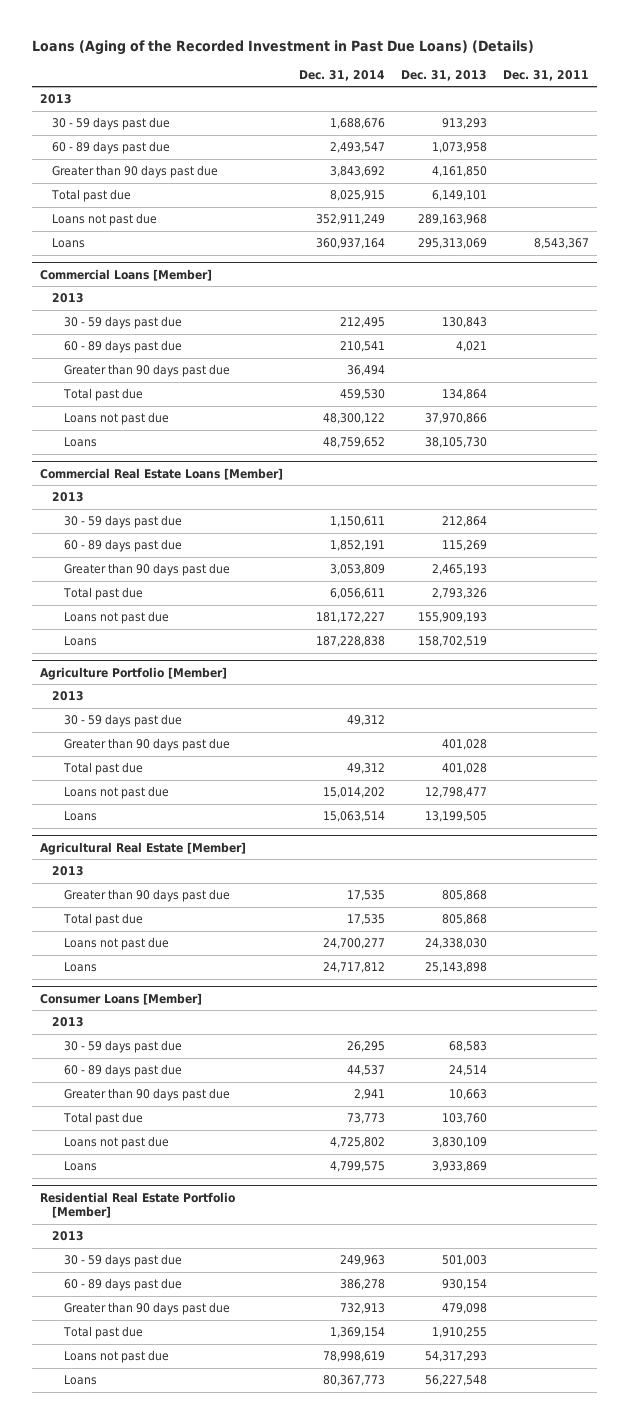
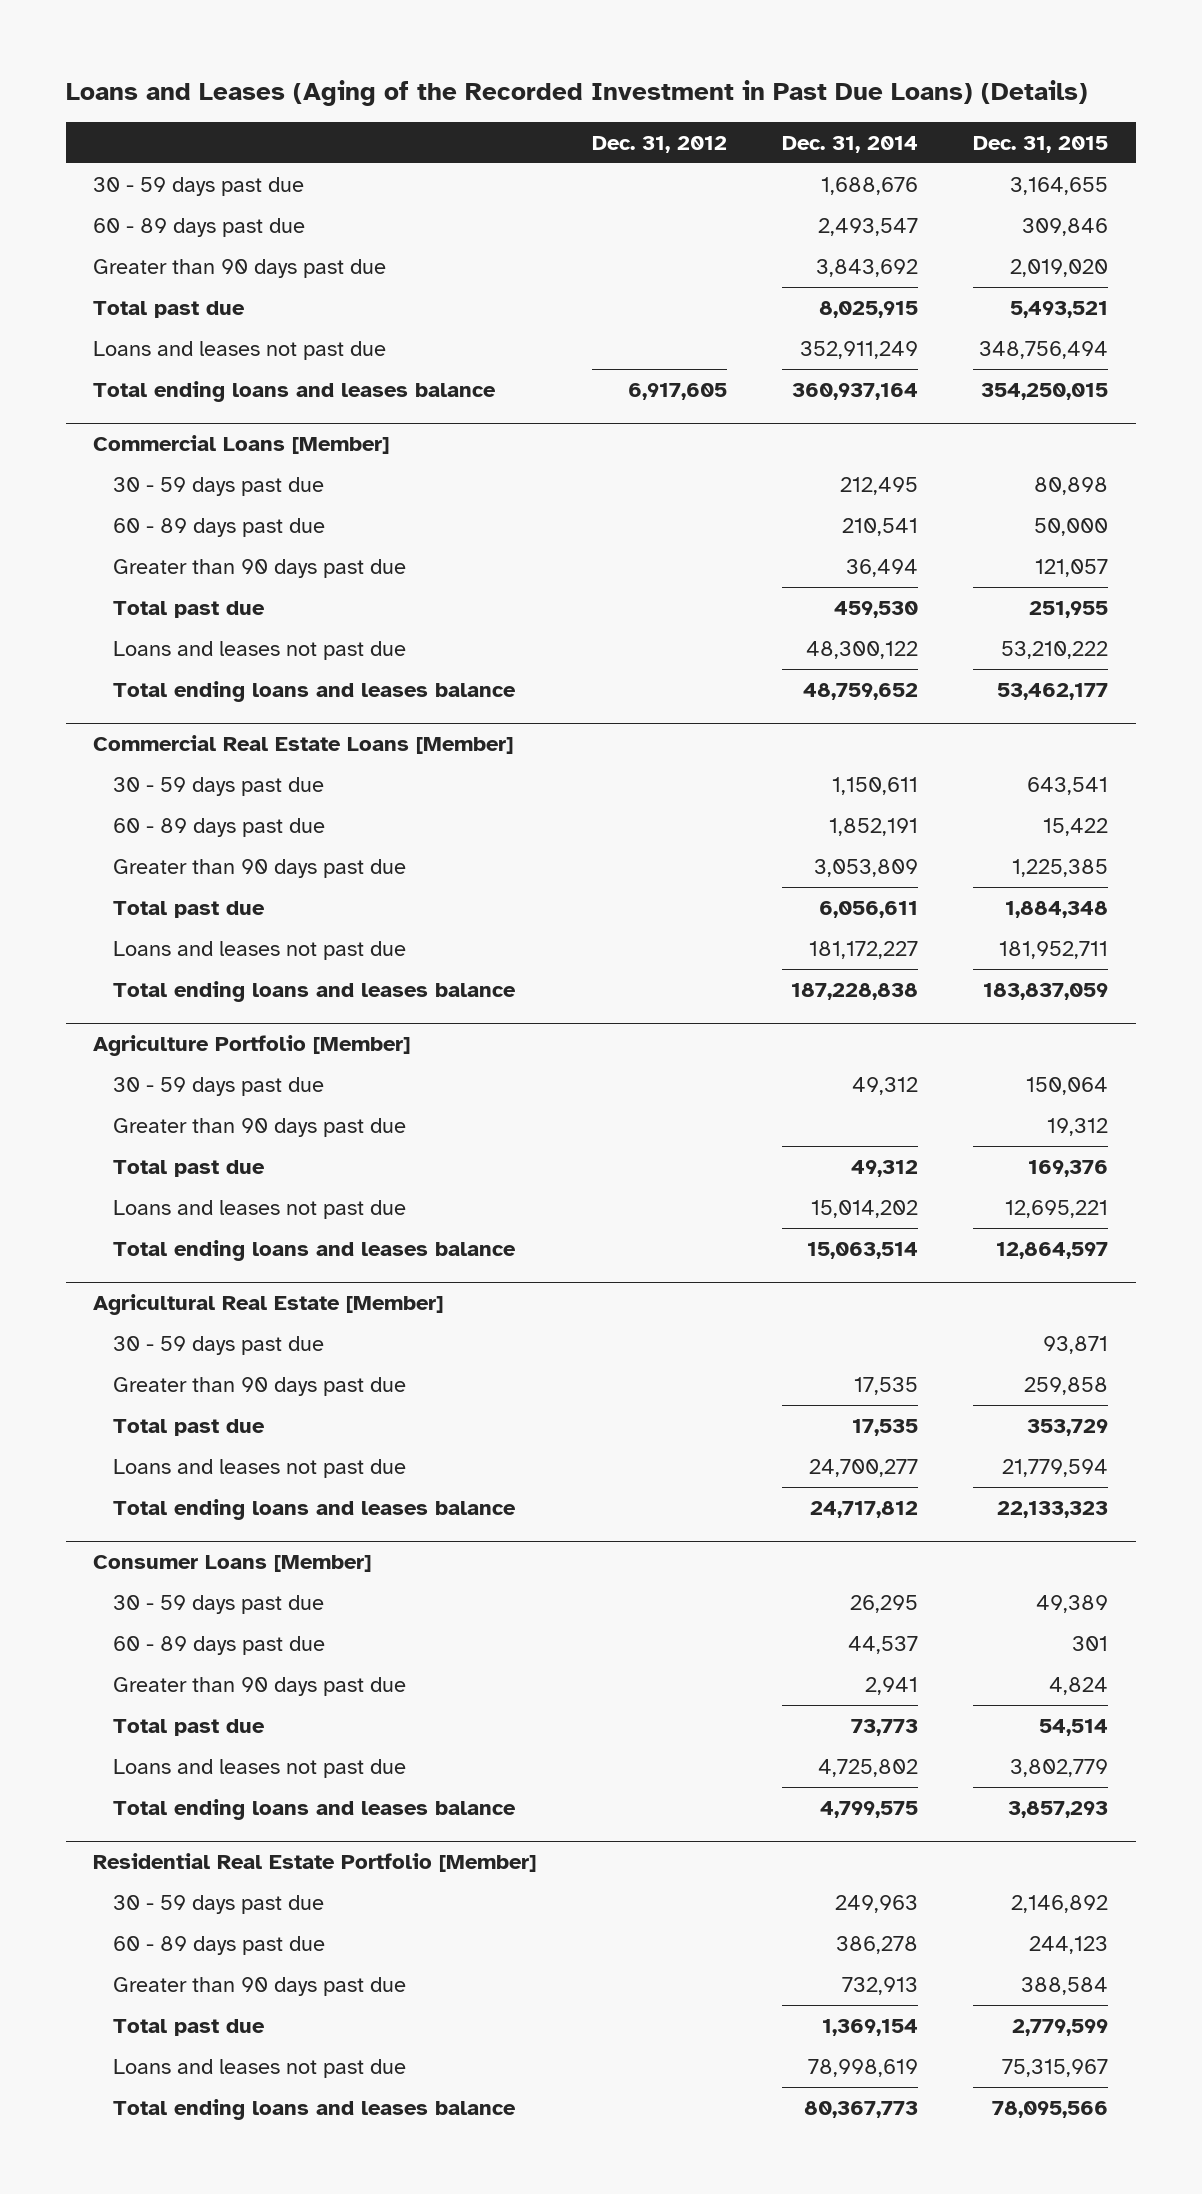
[31,39,534,55] Loans (Aging of the Recorded Investment in Past Due Loans) (Details) -> [65,79,1088,106] Loans and Leases (Aging of the Recorded Investment in Past Due Loans) (Details)
[400,69,487,81] Dec. 31, 2013 -> none
[502,69,589,81] Dec. 31, 2011 -> none
none -> [591,135,727,153] Dec. 31, 2012
none -> [973,135,1109,153] Dec. 31, 2015
[39,94,72,105] 2013 -> none
[51,213,157,227] Loans not past due -> [93,340,387,360] Loans and leases not past due
[51,238,85,249] Loans -> [93,380,497,402] Total ending loans and leases balance
[51,293,84,304] 2013 -> none
[63,412,169,426] Loans not past due -> [113,640,407,660] Loans and leases not past due
[63,437,97,448] Loans -> [113,680,517,702] Total ending loans and leases balance
[51,492,84,503] 2013 -> none
[63,611,169,625] Loans not past due -> [113,940,407,960] Loans and leases not past due
[63,636,97,647] Loans -> [113,980,517,1002] Total ending loans and leases balance
[51,691,84,702] 2013 -> none
[63,786,169,800] Loans not past due -> [113,1199,407,1219] Loans and leases not past due
[63,811,97,822] Loans -> [113,1239,517,1261] Total ending loans and leases balance
[51,866,84,877] 2013 -> none
none -> [113,1335,325,1355] 30 - 59 days past due
[63,937,169,951] Loans not past due -> [113,1458,407,1478] Loans and leases not past due
[63,962,97,973] Loans -> [113,1498,517,1520] Total ending loans and leases balance
[51,1017,84,1028] 2013 -> none
[63,1136,169,1150] Loans not past due -> [113,1758,407,1778] Loans and leases not past due
[63,1161,97,1172] Loans -> [113,1798,517,1820] Total ending loans and leases balance
[51,1231,84,1242] 2013 -> none
[63,1350,169,1364] Loans not past due -> [113,2058,407,2078] Loans and leases not past due
[63,1375,97,1386] Loans -> [113,2098,517,2120] Total ending loans and leases balance

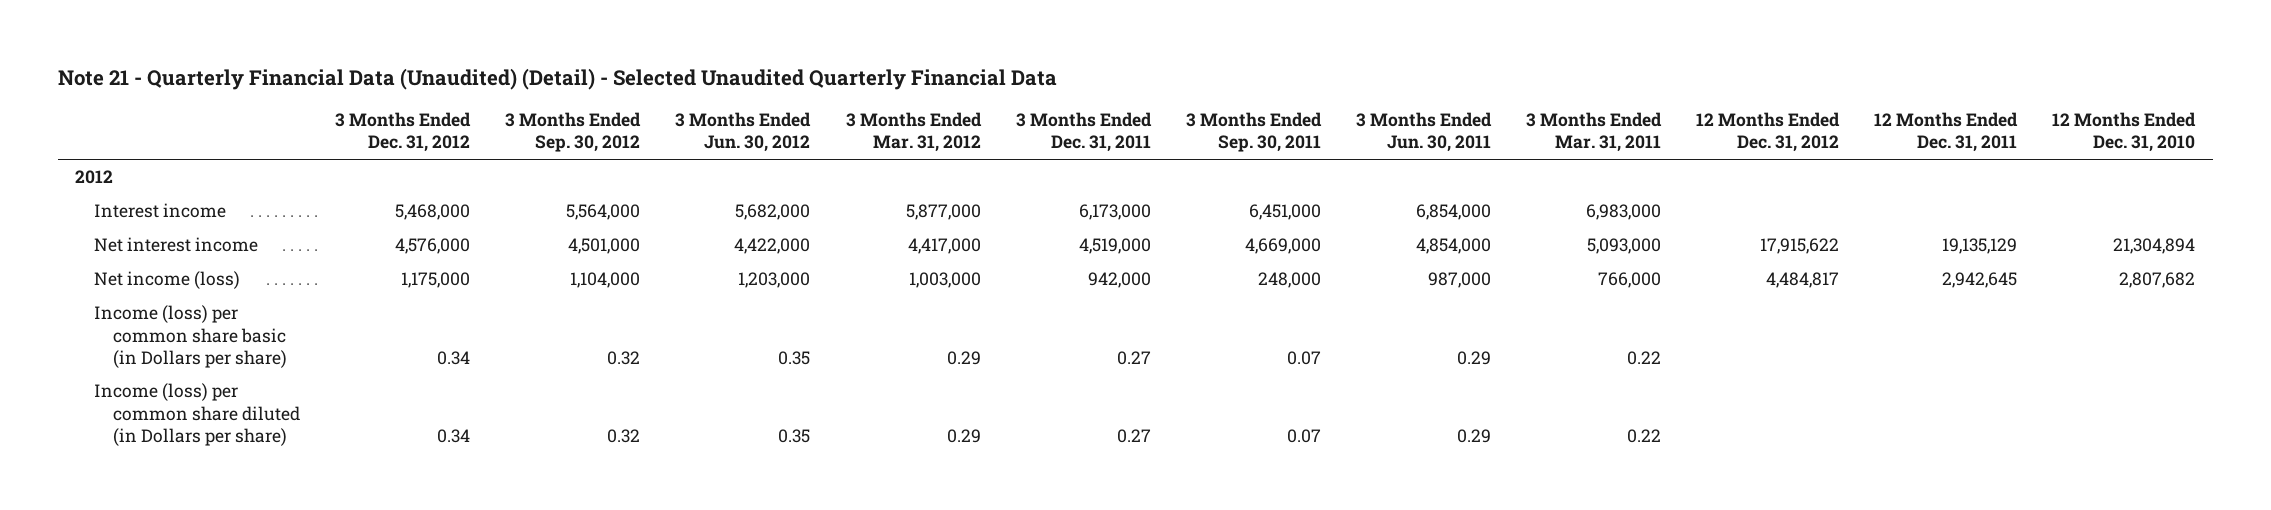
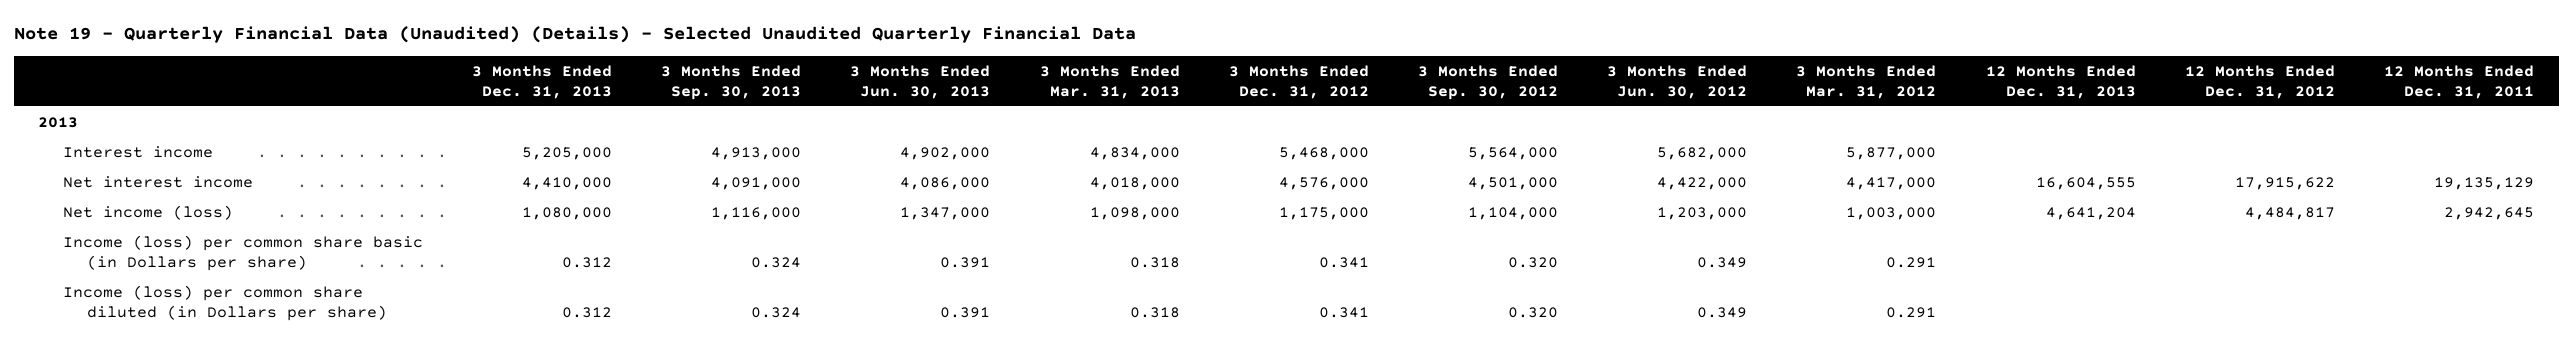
[57,68,1057,91] Note 21 - Quarterly Financial Data (Unaudited) (Detail) - Selected Unaudited Quarterly Financial Data -> [13,26,1136,44] Note 19 - Quarterly Financial Data (Unaudited) (Details) - Selected Unaudited Quarterly Financial Data
[1015,112,1152,153] 3 Months Ended Dec. 31, 2011 -> none
[1185,112,1322,153] 3 Months Ended Sep. 30, 2011 -> none
[1355,112,1492,153] 3 Months Ended Jun. 30, 2011 -> none
[1525,112,1662,153] 3 Months Ended Mar. 31, 2011 -> none
[2052,112,2197,153] 12 Months Ended Dec. 31, 2010 -> none
none -> [471,64,612,99] 3 Months Ended Dec. 31, 2013
none -> [661,64,802,100] 3 Months Ended Sep. 30, 2013
none -> [850,64,991,99] 3 Months Ended Jun. 30, 2013
none -> [1039,64,1180,99] 3 Months Ended Mar. 31, 2013
none -> [1985,64,2136,99] 12 Months Ended Dec. 31, 2013
[75,170,114,185] 2012 -> none
none -> [38,116,79,128] 2013
[437,350,471,365] 0.34 -> [1318,256,1369,268] 0.341
[607,350,641,365] 0.32 -> [1508,256,1559,268] 0.320
[778,350,811,365] 0.35 -> [1697,256,1748,268] 0.349
[946,350,981,365] 0.29 -> [1886,256,1937,268] 0.291
[437,428,471,443] 0.34 -> [1318,306,1369,318] 0.341
[607,428,641,443] 0.32 -> [1508,306,1559,318] 0.320
[778,428,811,443] 0.35 -> [1697,306,1748,318] 0.349
[946,428,981,443] 0.29 -> [1886,306,1937,318] 0.291

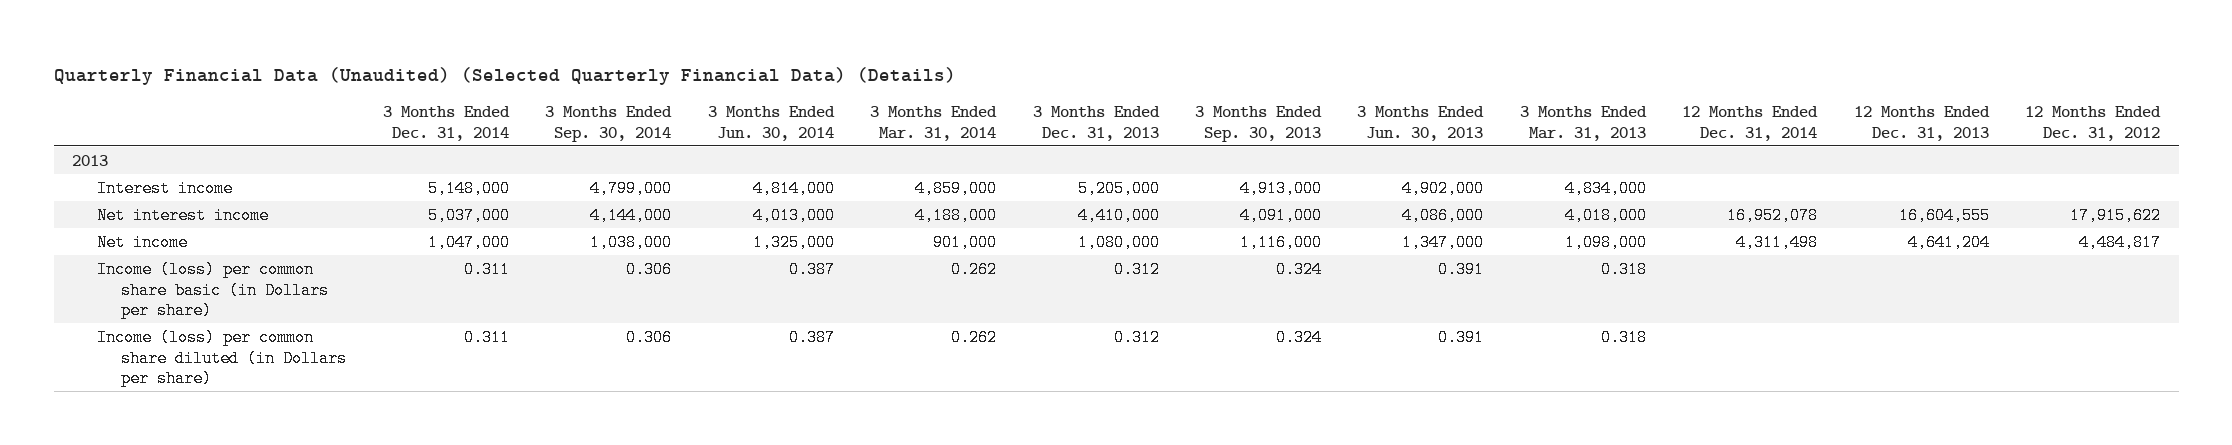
[13,26,1136,44] Note 19 - Quarterly Financial Data (Unaudited) (Details) - Selected Unaudited Quarterly Financial Data -> [53,66,956,85] Quarterly Financial Data (Unaudited) (Selected Quarterly Financial Data) (Details)
[1228,64,1369,99] 3 Months Ended Dec. 31, 2012 -> none
[1418,64,1559,100] 3 Months Ended Sep. 30, 2012 -> none
[1607,64,1748,99] 3 Months Ended Jun. 30, 2012 -> none
[1796,64,1937,99] 3 Months Ended Mar. 31, 2012 -> none
[2384,64,2535,99] 12 Months Ended Dec. 31, 2011 -> none
none -> [382,105,510,141] 3 Months Ended Dec. 31, 2014
none -> [545,105,673,142] 3 Months Ended Sep. 30, 2014
none -> [707,105,835,141] 3 Months Ended Jun. 30, 2014
none -> [870,105,998,141] 3 Months Ended Mar. 31, 2014
none -> [1682,105,1819,141] 12 Months Ended Dec. 31, 2014
[62,204,233,220] Net income (loss) -> [96,233,188,251] Net income

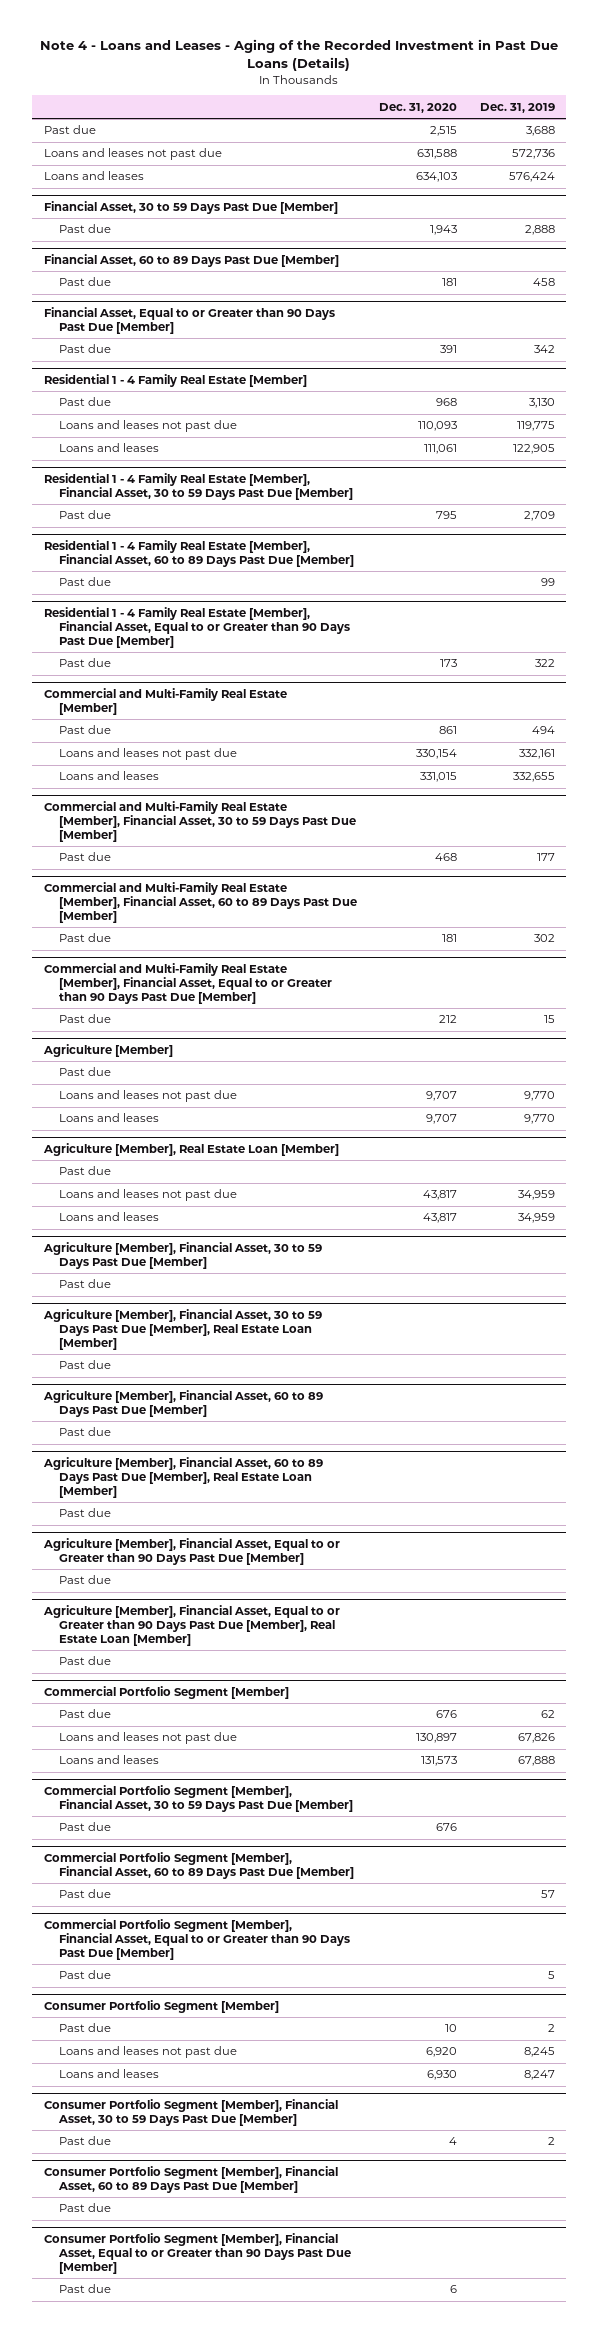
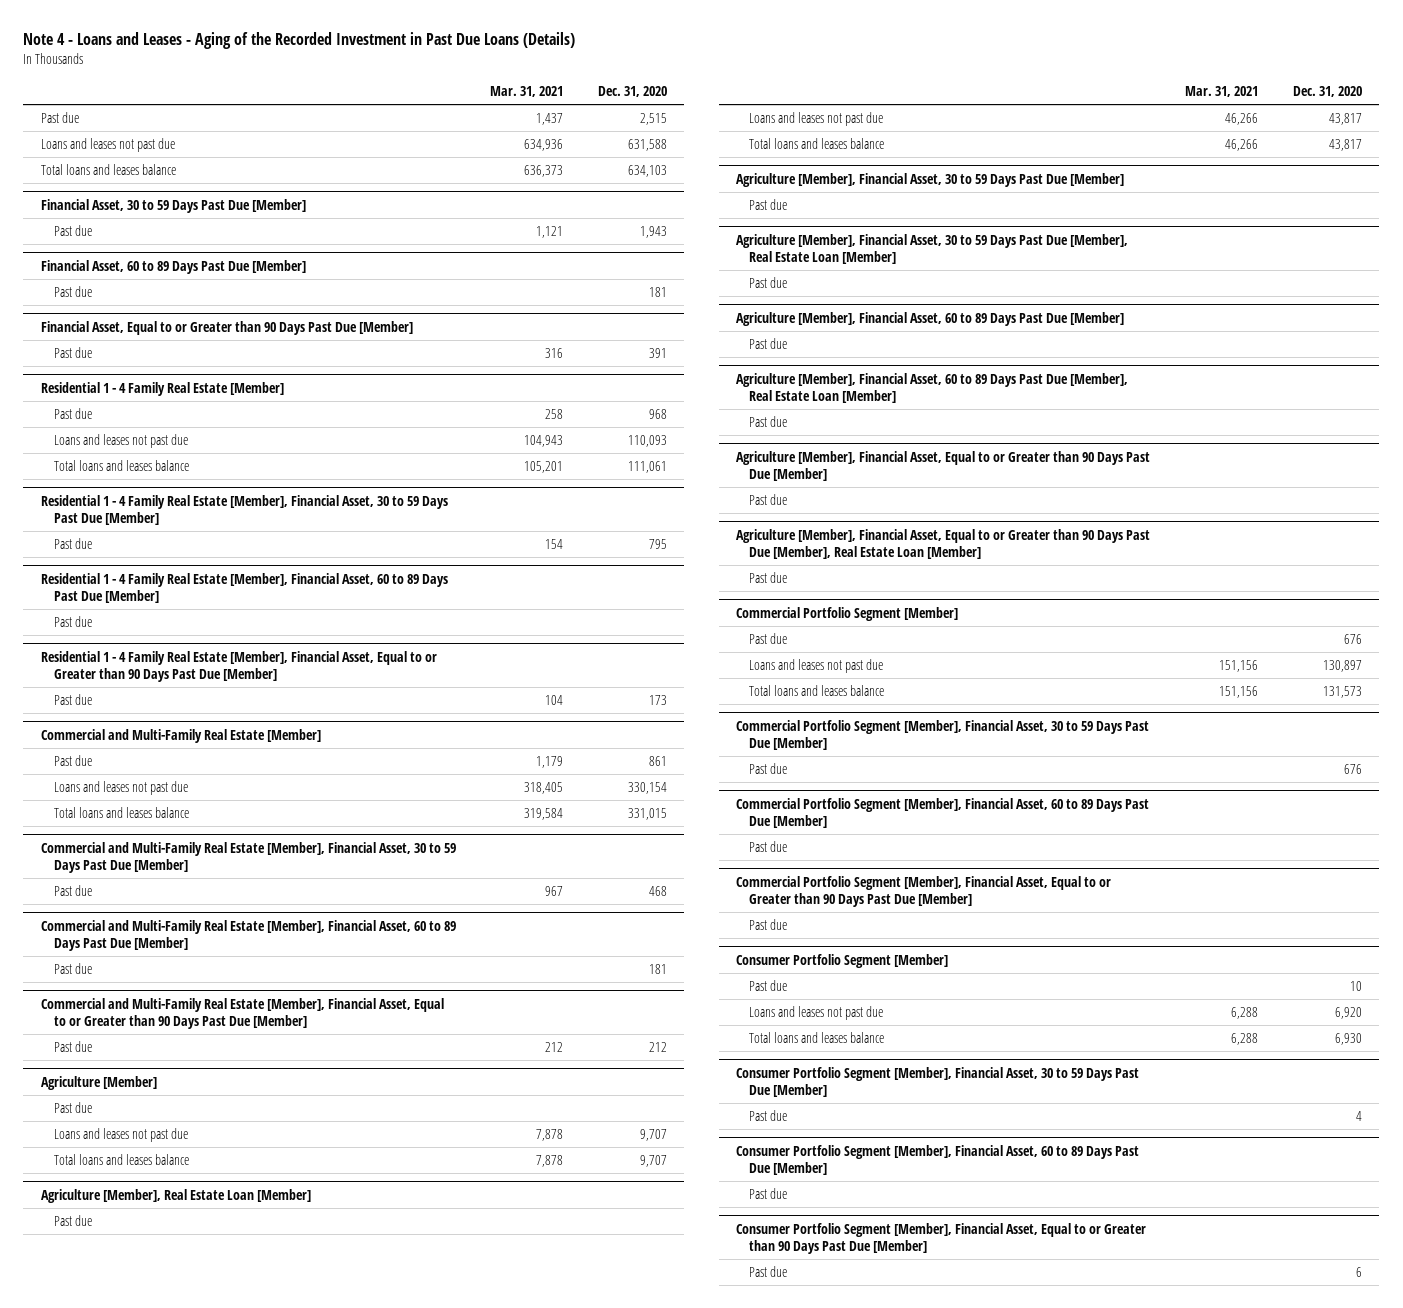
[479,102,555,113] Dec. 31, 2019 -> none
none -> [490,86,564,98] Mar. 31, 2021
[43,171,144,181] Loans and leases -> [40,164,176,176] Total loans and leases balance
[59,443,160,453] Loans and leases -> [53,460,189,472] Total loans and leases balance
[59,771,160,781] Loans and leases -> [53,807,189,819] Total loans and leases balance
[59,1113,160,1123] Loans and leases -> [53,1154,189,1166] Total loans and leases balance
[59,1212,160,1222] Loans and leases -> [749,138,885,150] Total loans and leases balance
[59,1755,160,1765] Loans and leases -> [749,685,885,697] Total loans and leases balance
[59,2069,160,2079] Loans and leases -> [749,1032,885,1044] Total loans and leases balance

